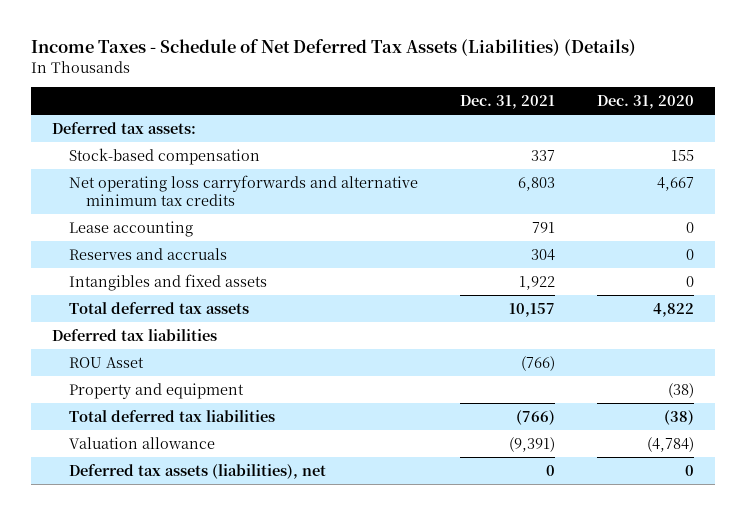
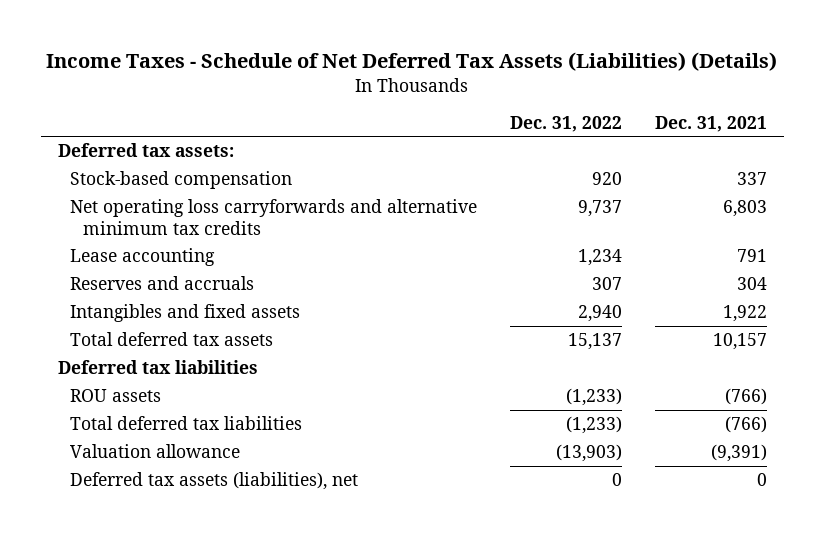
[597,94,695,109] Dec. 31, 2020 -> none
none -> [510,115,623,132] Dec. 31, 2022
[69,382,245,399] Property and equipment -> none
[69,356,145,368] ROU Asset -> [70,389,162,403] ROU assets

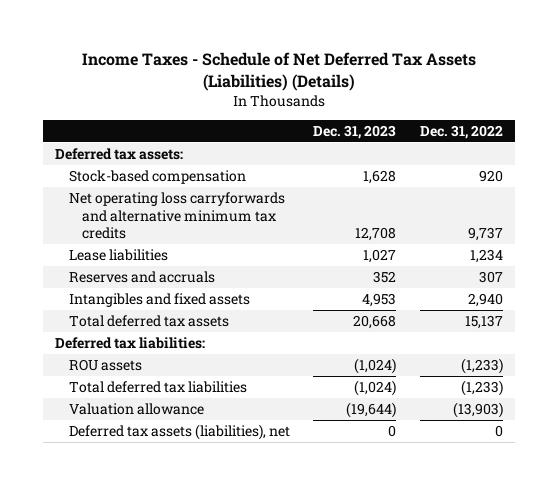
[655,115,768,132] Dec. 31, 2021 -> none
none -> [313,124,397,139] Dec. 31, 2023
[70,248,216,267] Lease accounting -> [68,249,168,262] Lease liabilities
[57,360,258,375] Deferred tax liabilities -> [55,337,206,350] Deferred tax liabilities:

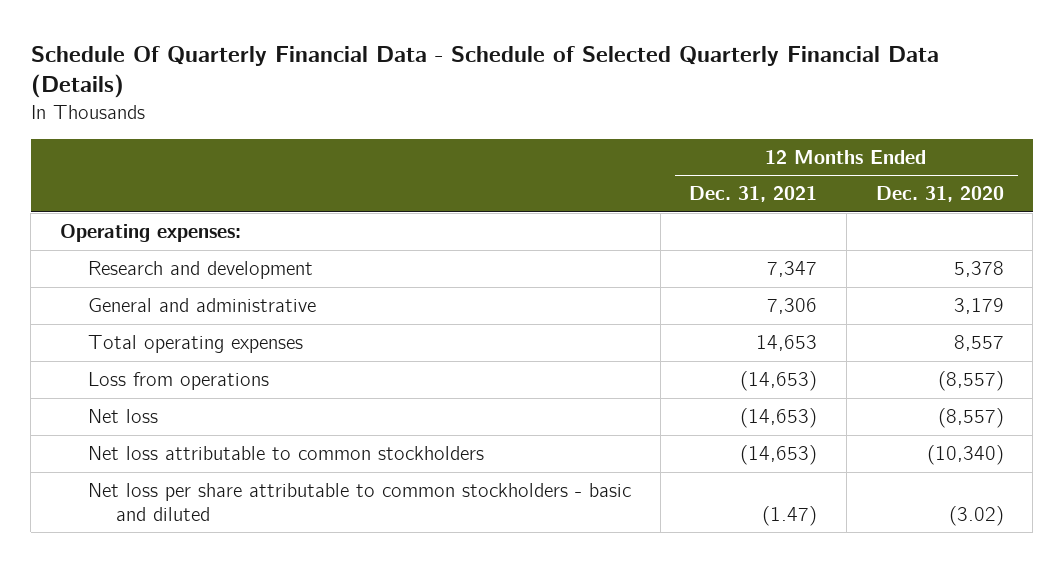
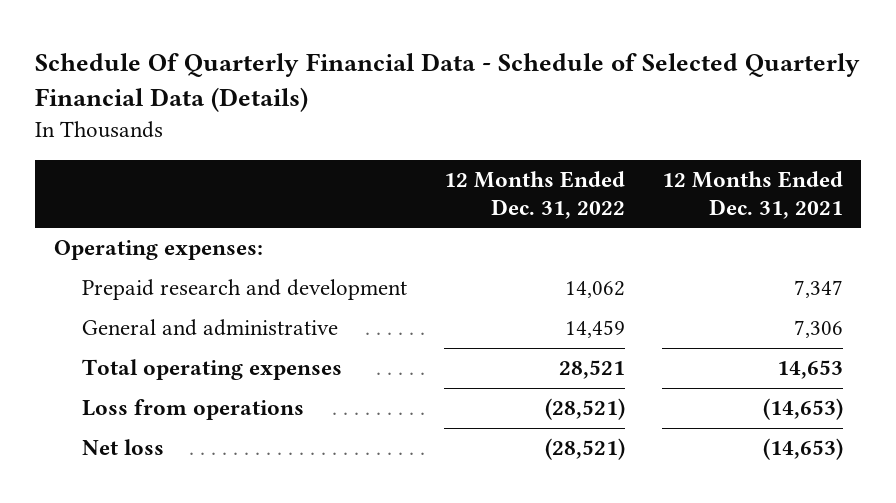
[875,186,1004,203] Dec. 31, 2020 -> none
none -> [443,171,625,219] 12 Months Ended Dec. 31, 2022
[87,261,313,280] Research and development -> [81,279,407,301] Prepaid research and development
[87,446,484,461] Net loss attributable to common stockholders -> none
[87,483,631,521] Net loss per share attributable to common stockholders - basic and diluted -> none

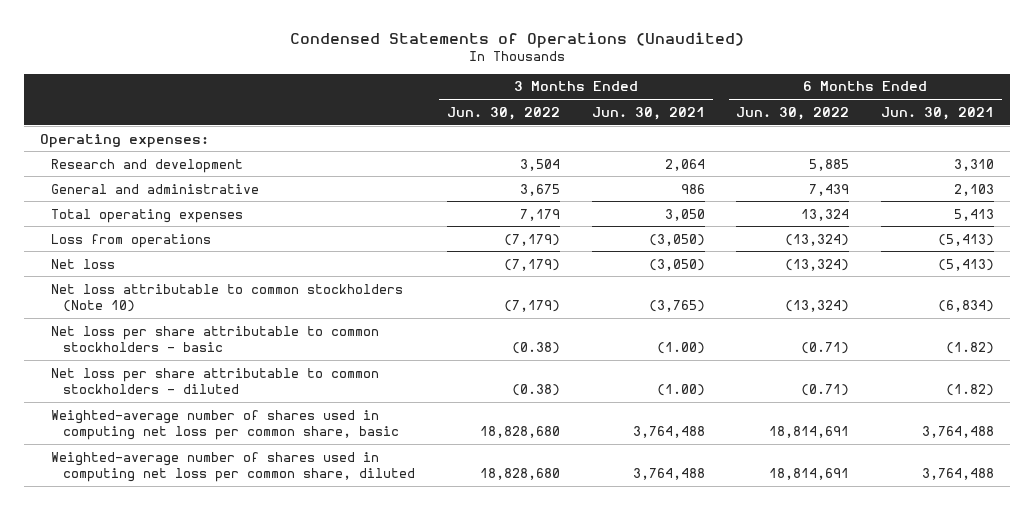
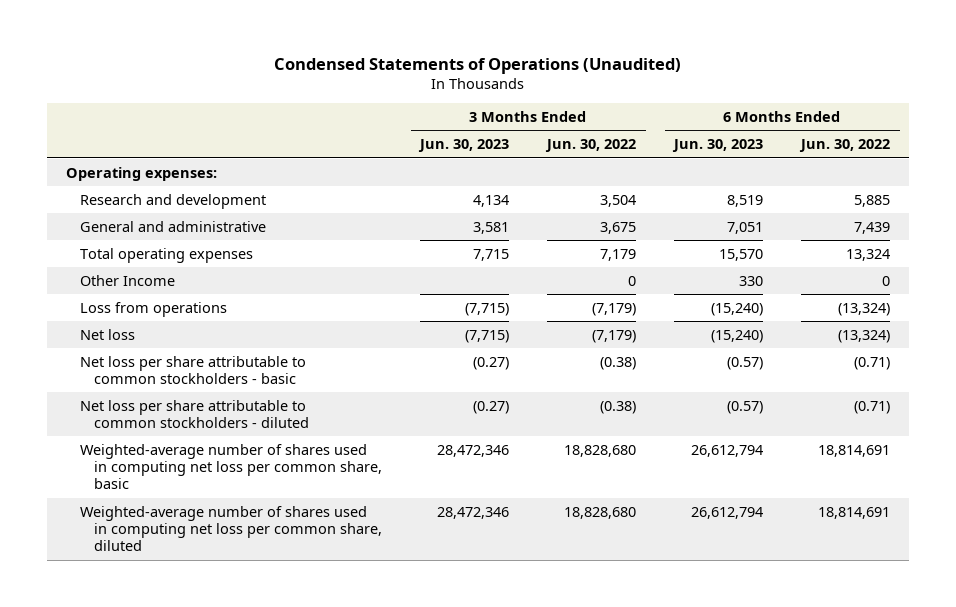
[591,106,705,120] Jun. 30, 2021 -> none
[881,106,995,120] Jun. 30, 2021 -> none
none -> [418,139,510,153] Jun. 30, 2023
none -> [672,139,764,153] Jun. 30, 2023
none -> [80,274,176,286] Other Income
[51,283,404,313] Net loss attributable to common stockholders (Note 10) -> none

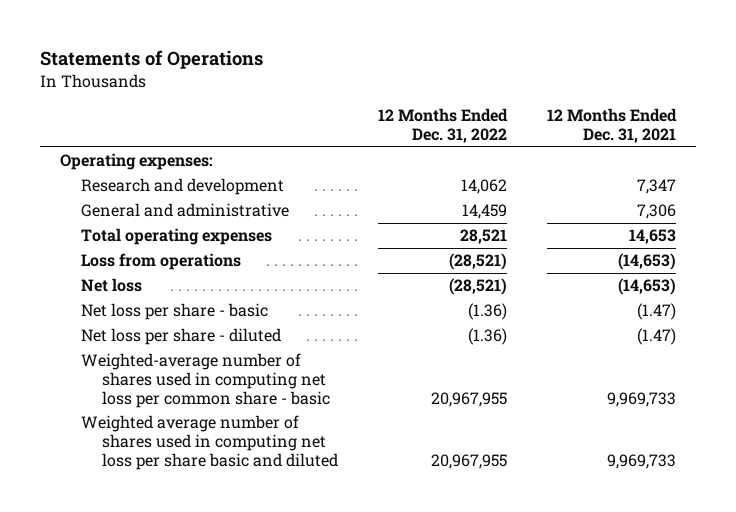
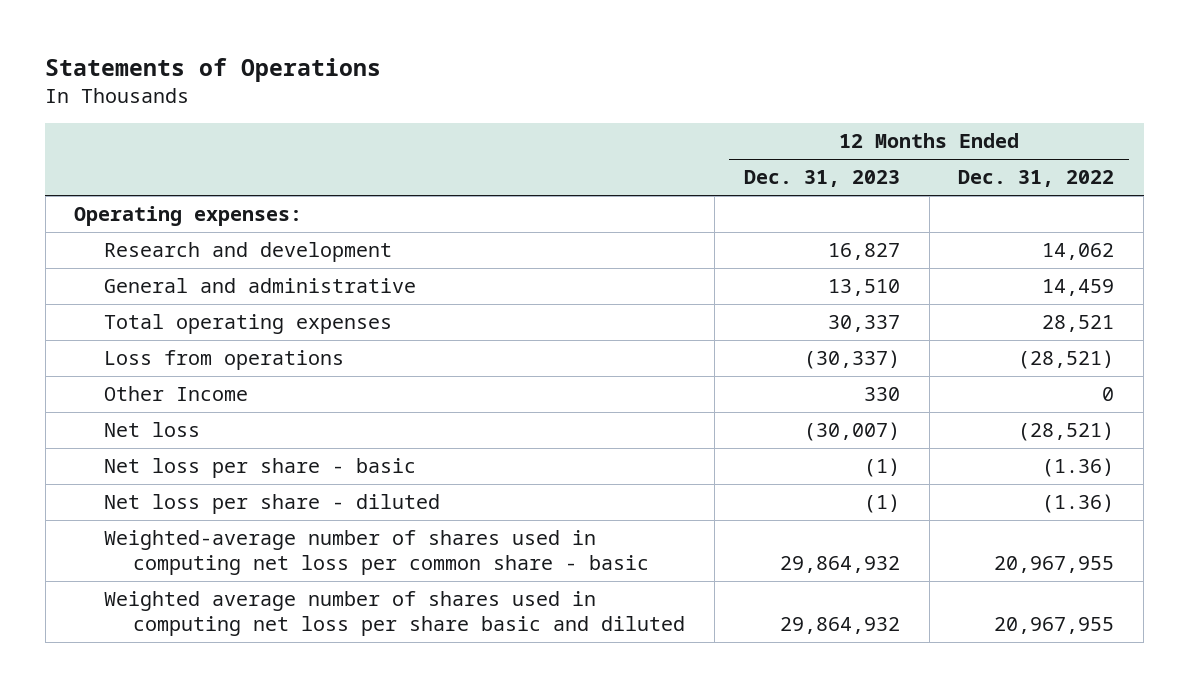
[546,108,677,144] 12 Months Ended Dec. 31, 2021 -> none
none -> [743,170,900,188] Dec. 31, 2023
none -> [103,386,248,402] Other Income

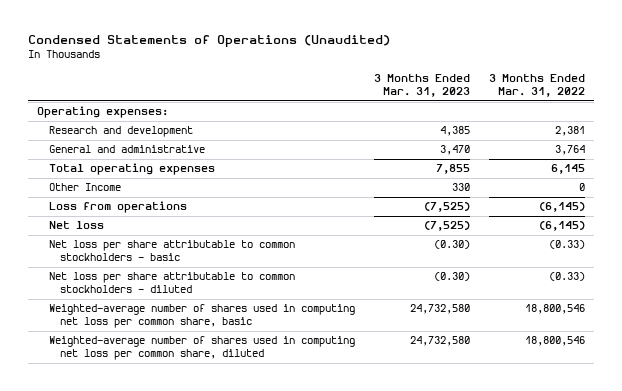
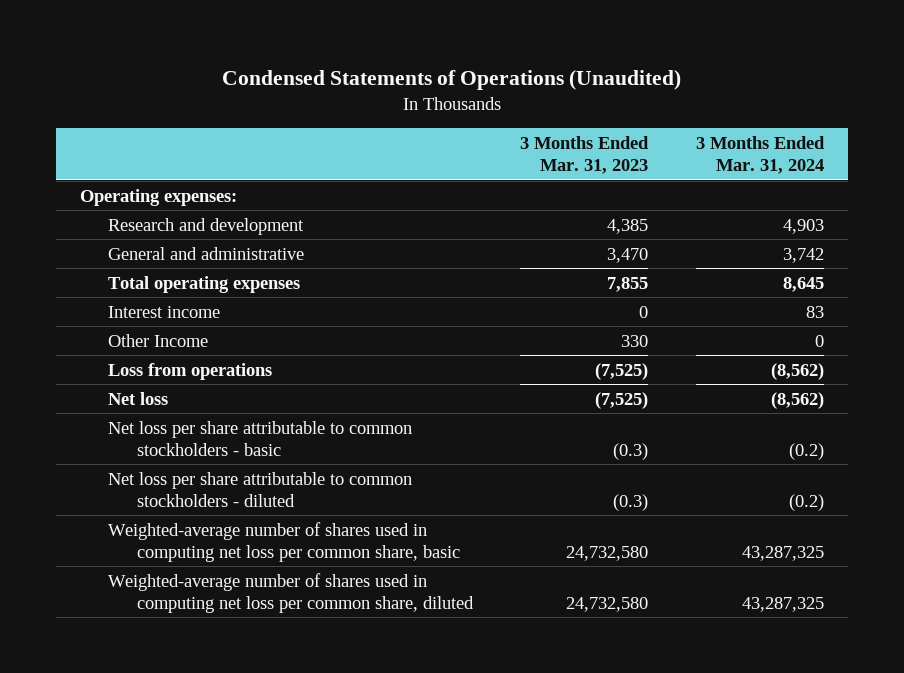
[488,74,585,98] 3 Months Ended Mar. 31, 2022 -> none
none -> [695,136,825,175] 3 Months Ended Mar. 31, 2024
none -> [108,305,221,318] Interest income
[433,240,470,250] (0.30) -> [613,442,649,460] (0.3)
[433,272,470,282] (0.30) -> [613,493,649,511] (0.3)

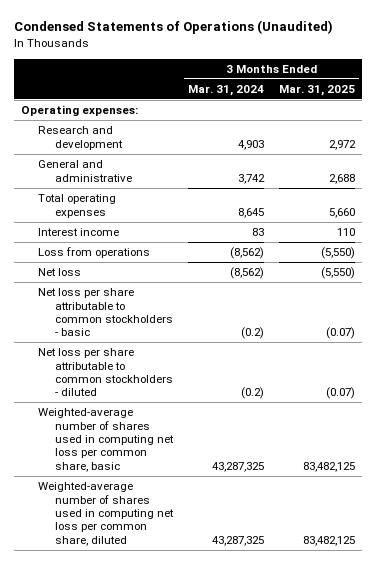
[520,136,650,175] 3 Months Ended Mar. 31, 2023 -> none
none -> [279,84,356,96] Mar. 31, 2025
[108,333,209,347] Other Income -> none

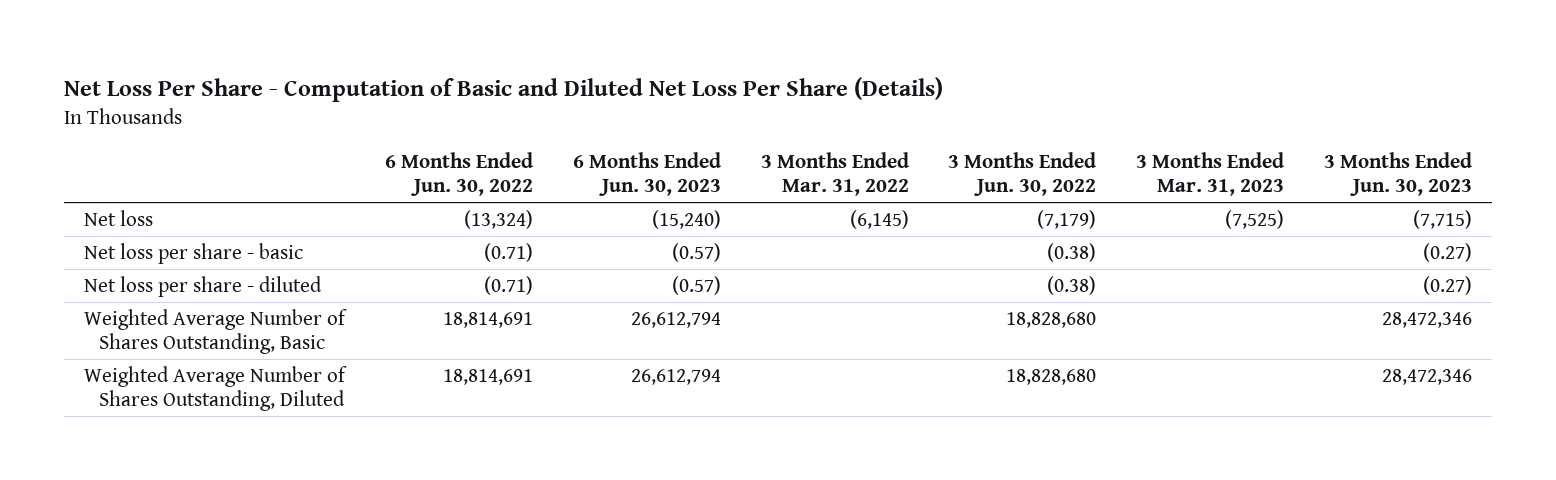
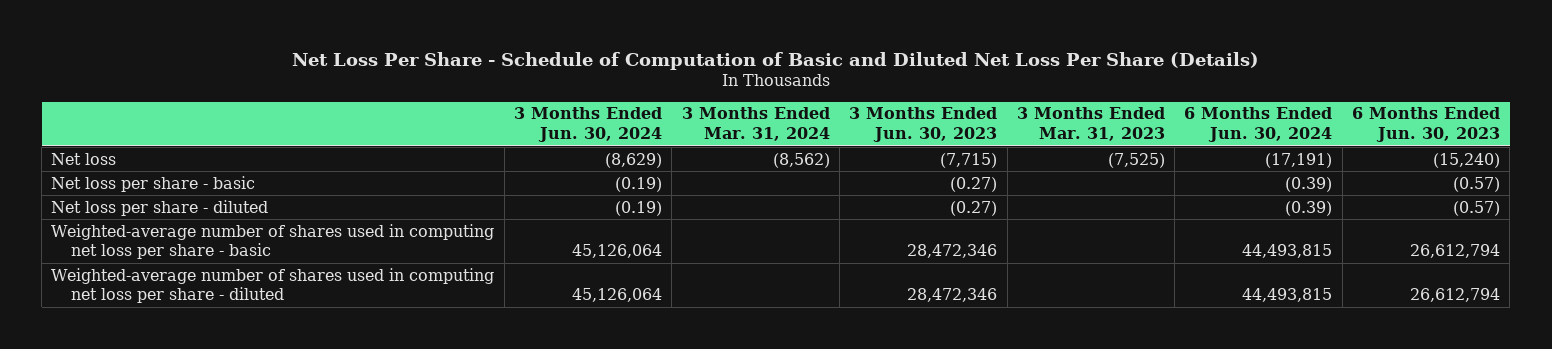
[64,77,944,103] Net Loss Per Share - Computation of Basic and Diluted Net Loss Per Share (Details) -> [291,51,1259,70] Net Loss Per Share - Schedule of Computation of Basic and Diluted Net Loss Per Share (Details)
[385,152,534,197] 6 Months Ended Jun. 30, 2022 -> none
[760,152,909,197] 3 Months Ended Mar. 31, 2022 -> none
[948,152,1097,197] 3 Months Ended Jun. 30, 2022 -> none
none -> [514,107,663,143] 3 Months Ended Jun. 30, 2024
none -> [681,107,830,142] 3 Months Ended Mar. 31, 2024
none -> [1184,107,1333,143] 6 Months Ended Jun. 30, 2024
[84,309,348,355] Weighted Average Number of Shares Outstanding, Basic -> [51,223,495,260] Weighted-average number of shares used in computing net loss per share - basic
[84,366,348,412] Weighted Average Number of Shares Outstanding, Diluted -> [51,267,495,304] Weighted-average number of shares used in computing net loss per share - diluted

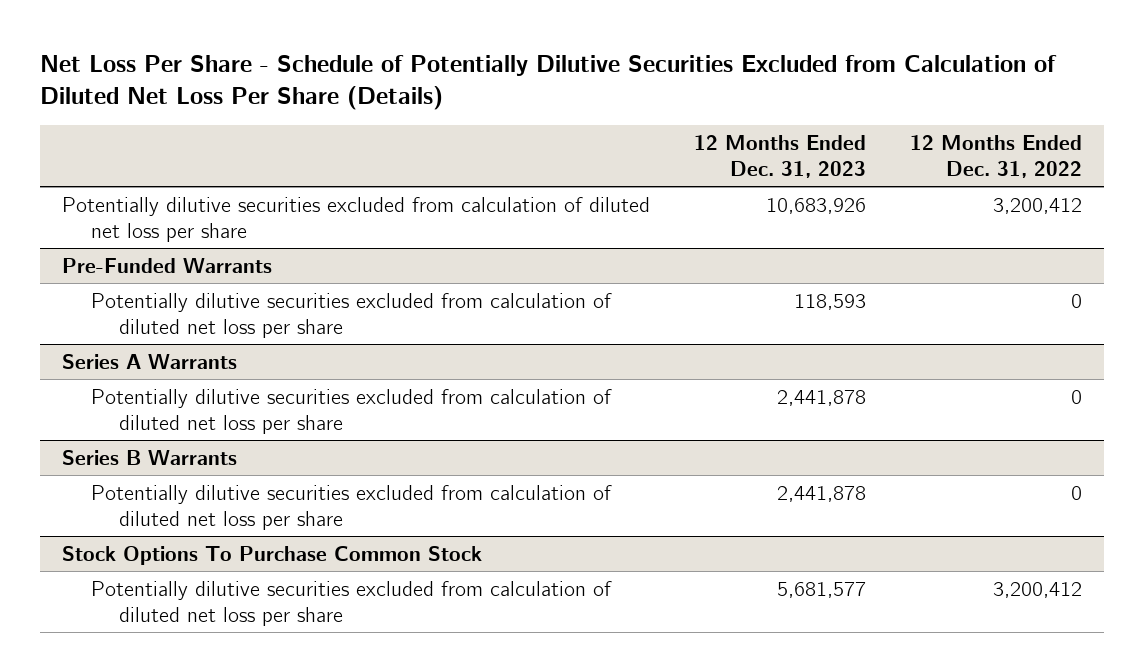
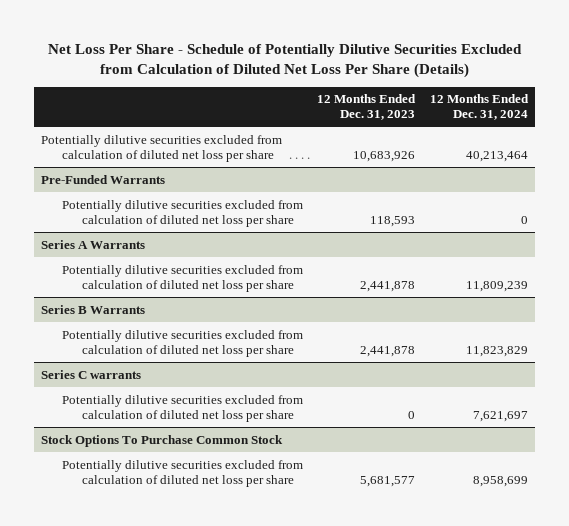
[909,134,1082,179] 12 Months Ended Dec. 31, 2022 -> none
none -> [430,94,530,121] 12 Months Ended Dec. 31, 2024
none -> [41,369,142,379] Series C warrants
none -> [61,394,303,422] Potentially dilutive securities excluded from calculation of diluted net loss per share

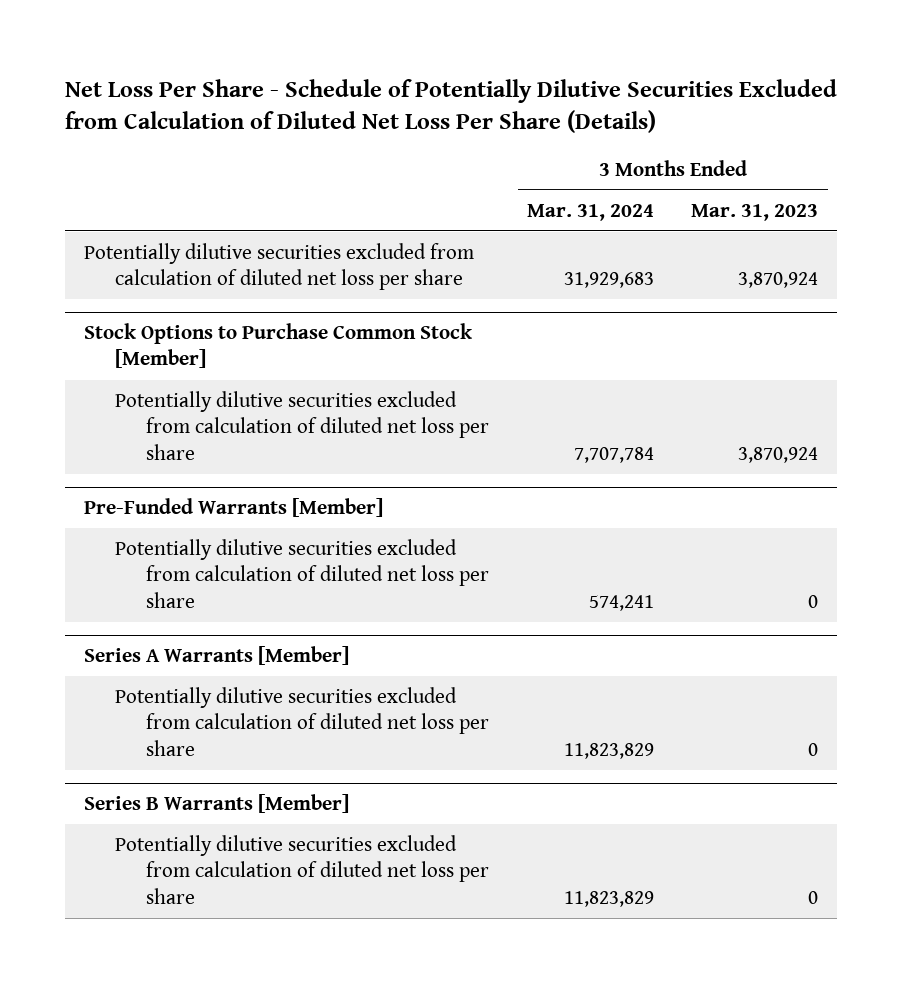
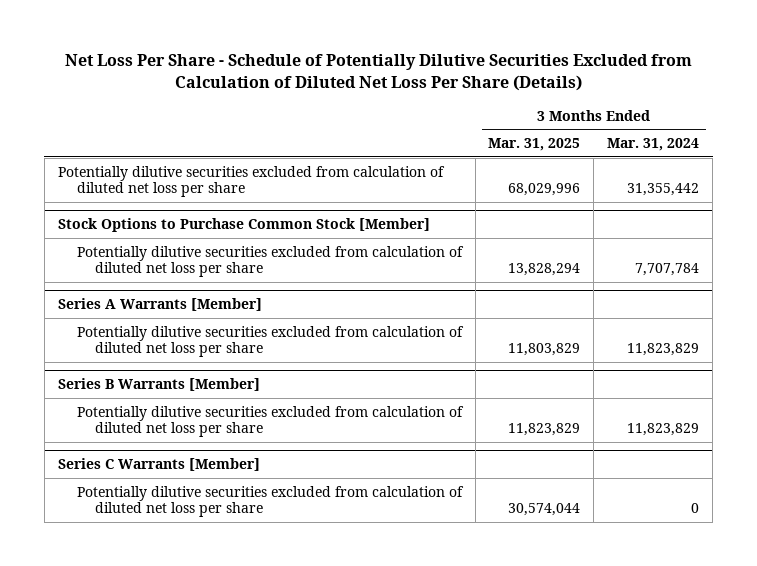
[691,203,819,221] Mar. 31, 2023 -> none
none -> [488,138,581,152] Mar. 31, 2025
[563,272,654,289] 31,929,683 -> [627,183,700,197] 31,355,442
[83,498,383,518] Pre-Funded Warrants [Member] -> none
[114,538,490,608] Potentially dilutive securities excluded from calculation of diluted net loss per share -> none
none -> [57,458,260,472] Series C Warrants [Member]
none -> [76,485,464,518] Potentially dilutive securities excluded from calculation of diluted net loss per share

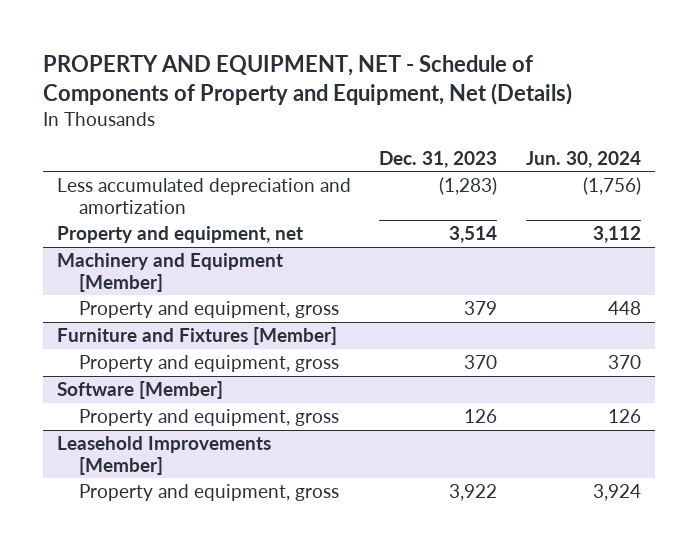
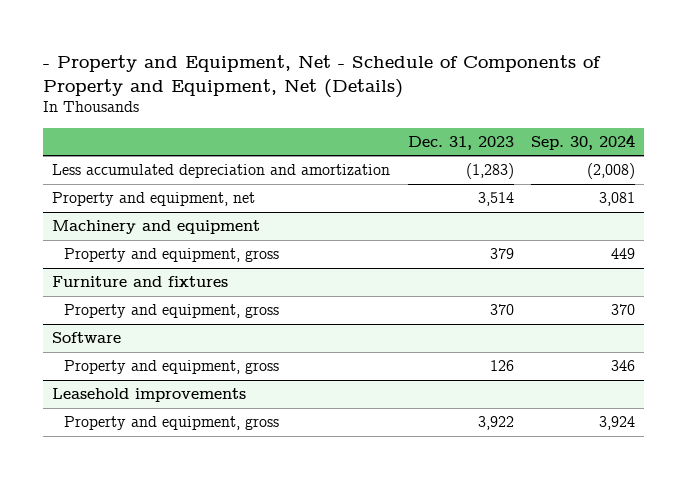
[42,54,572,105] PROPERTY AND EQUIPMENT, NET - Schedule of Components of Property and Equipment, Net (Details) -> [43,54,602,98] - Property and Equipment, Net - Schedule of Components of Property and Equipment, Net (Details)
[526,150,642,168] Jun. 30, 2024 -> none
none -> [530,134,635,151] Sep. 30, 2024
[56,253,283,292] Machinery and Equipment [Member] -> [52,220,261,235] Machinery and equipment
[56,327,337,346] Furniture and Fixtures [Member] -> [52,276,229,288] Furniture and fixtures
[56,381,223,400] Software [Member] -> [52,332,122,344] Software
[56,436,271,475] Leasehold Improvements [Member] -> [52,388,247,403] Leasehold improvements

